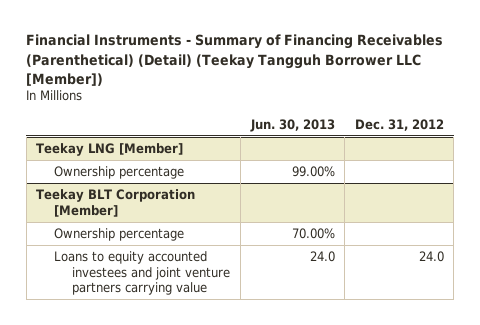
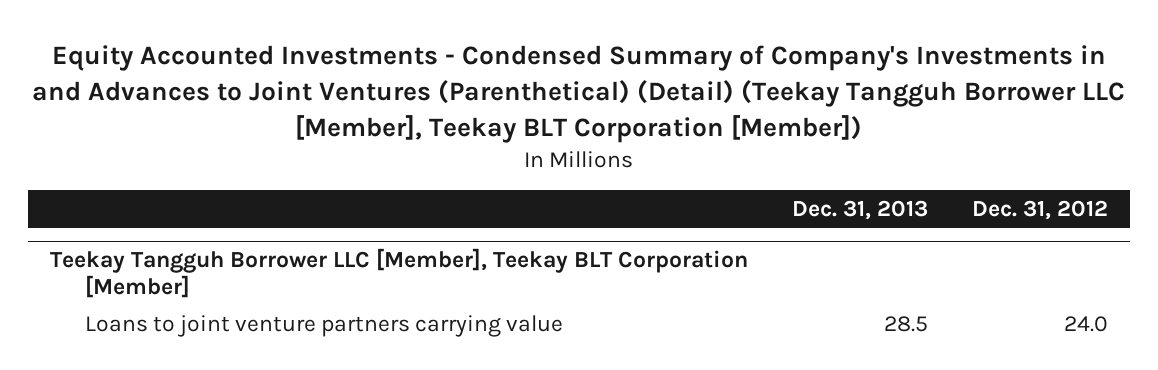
[26,34,444,86] Financial Instruments - Summary of Financing Receivables (Parenthetical) (Detail) (Teekay Tangguh Borrower LLC [Member]) -> [31,45,1125,143] Equity Accounted Investments - Condensed Summary of Company's Investments in and Advances to Joint Ventures (Parenthetical) (Detail) (Teekay Tangguh Borrower LLC [Member], Teekay BLT Corporation [Member])
[249,118,335,132] Jun. 30, 2013 -> none
none -> [791,199,928,220] Dec. 31, 2013
[36,143,184,157] Teekay LNG [Member] -> none
[54,166,185,180] Ownership percentage -> none
[54,228,185,242] Ownership percentage -> none
[36,189,196,217] Teekay BLT Corporation [Member] -> [50,248,749,298] Teekay Tangguh Borrower LLC [Member], Teekay BLT Corporation [Member]
[54,251,231,296] Loans to equity accounted investees and joint venture partners carrying value -> [85,314,564,337] Loans to joint venture partners carrying value

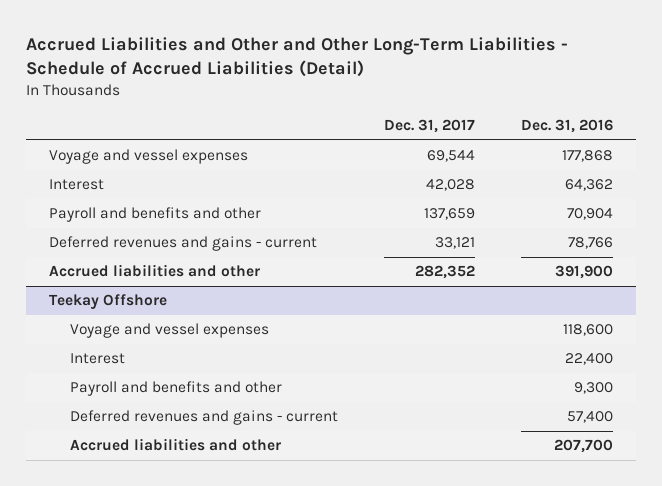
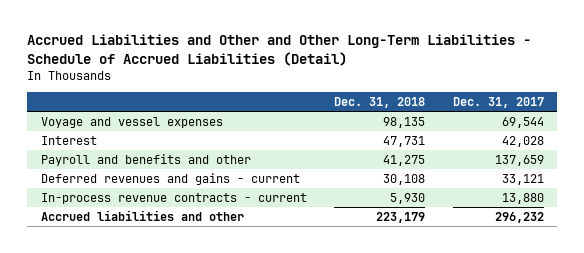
[521,119,614,134] Dec. 31, 2016 -> none
none -> [334,97,426,109] Dec. 31, 2018
[49,294,168,310] Teekay Offshore -> none
[70,323,270,339] Voyage and vessel expenses -> none
[70,353,126,365] Interest -> none
[70,381,283,397] Payroll and benefits and other -> none
[70,410,339,426] Deferred revenues and gains - current -> none
[70,438,282,452] Accrued liabilities and other -> none
none -> [40,192,307,204] In-process revenue contracts - current
[415,265,476,280] 282,352 -> [494,211,544,223] 296,232

